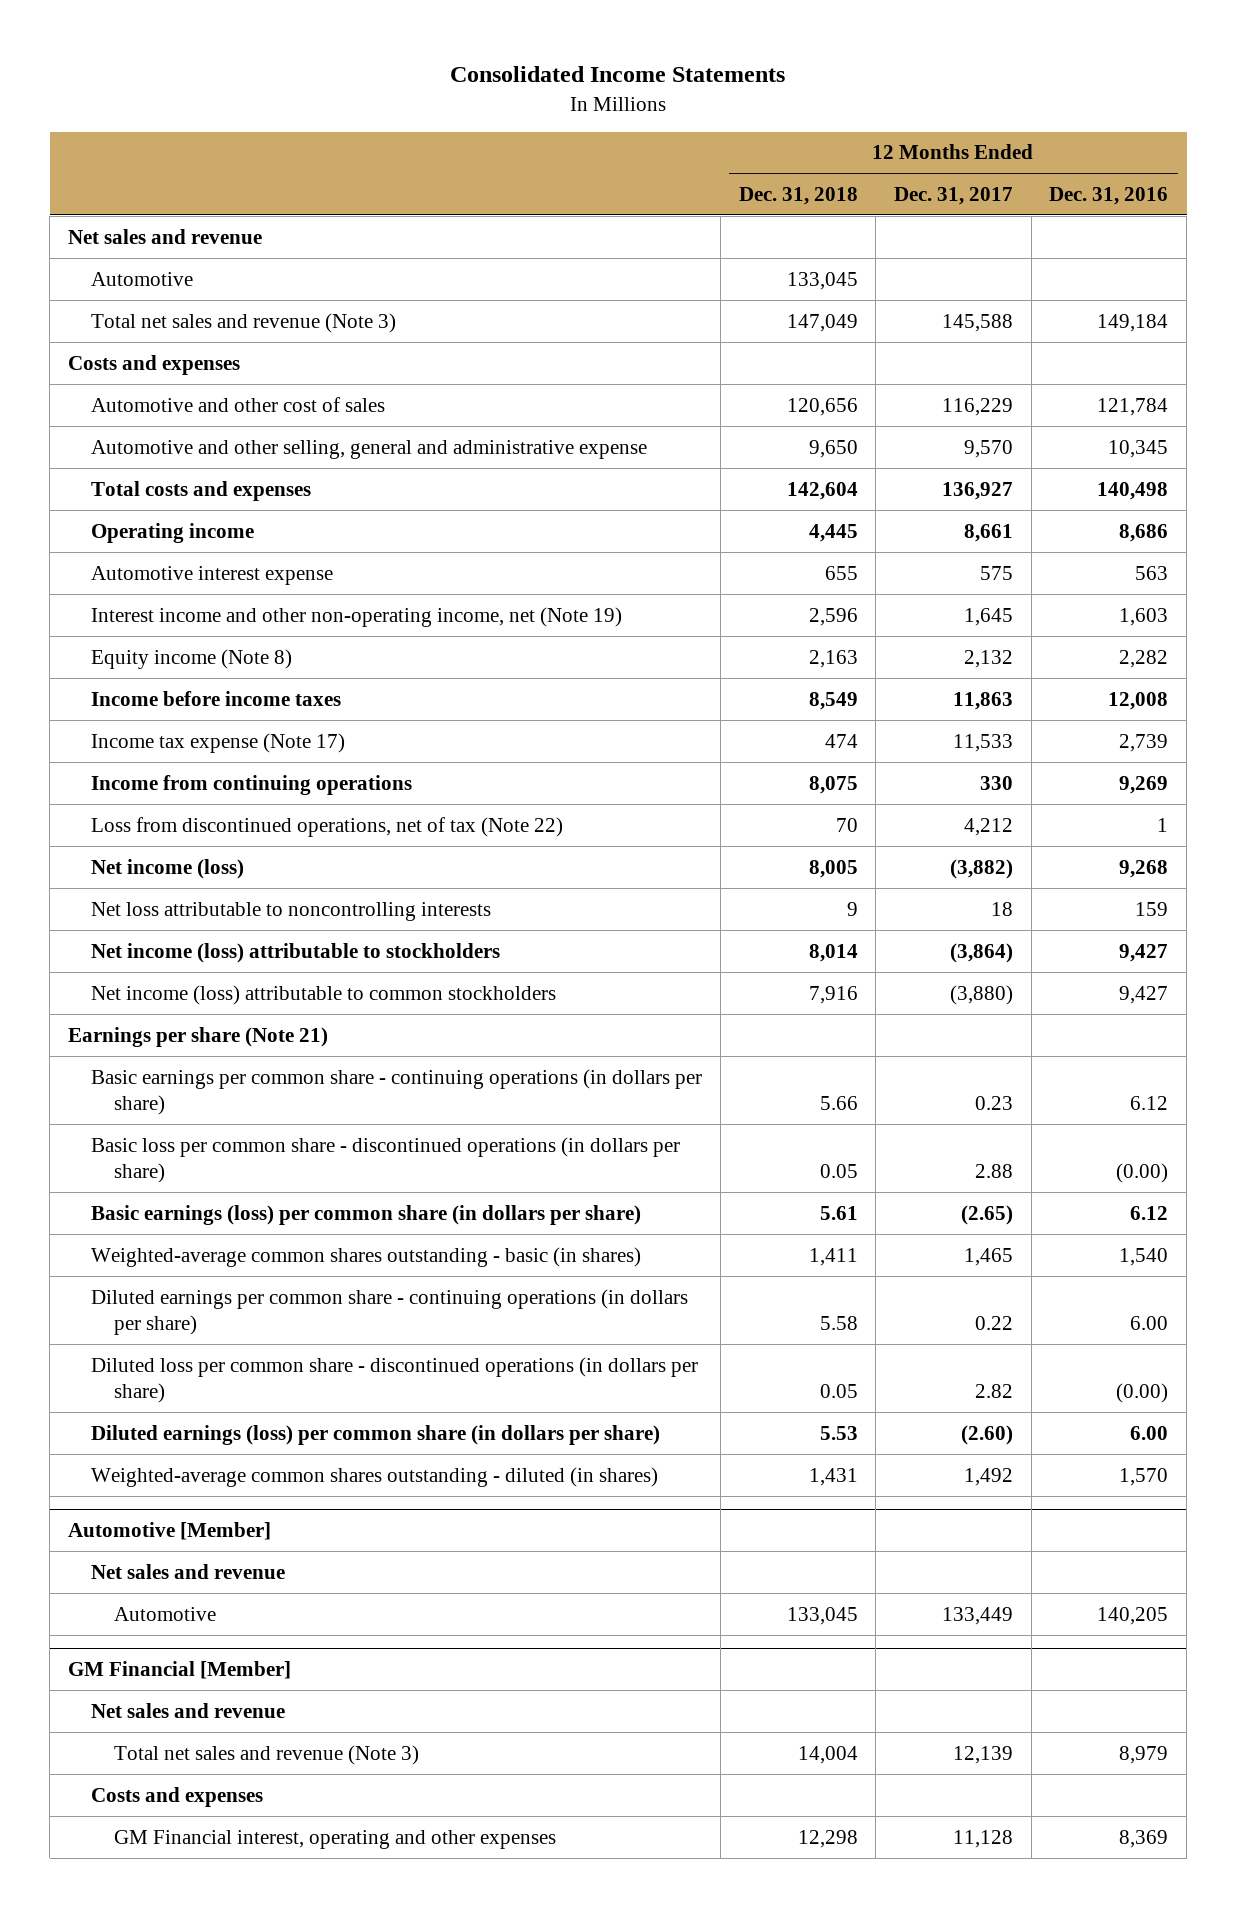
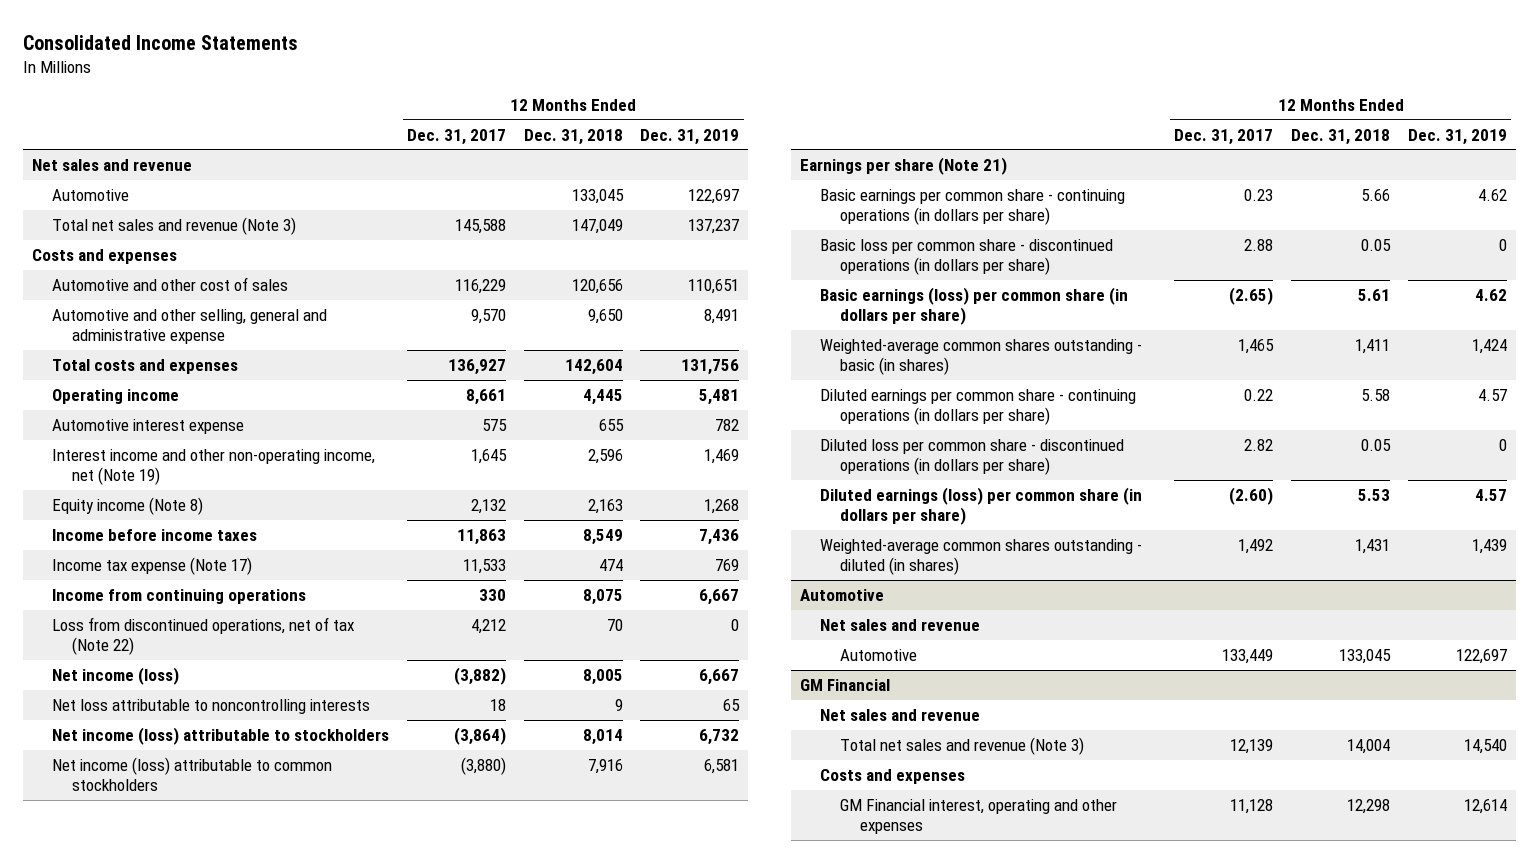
[1049,186,1169,205] Dec. 31, 2016 -> none
none -> [640,128,740,145] Dec. 31, 2019
[67,1521,271,1540] Automotive [Member] -> [799,588,884,601] Automotive
[67,1660,291,1679] GM Financial [Member] -> [799,678,890,691] GM Financial

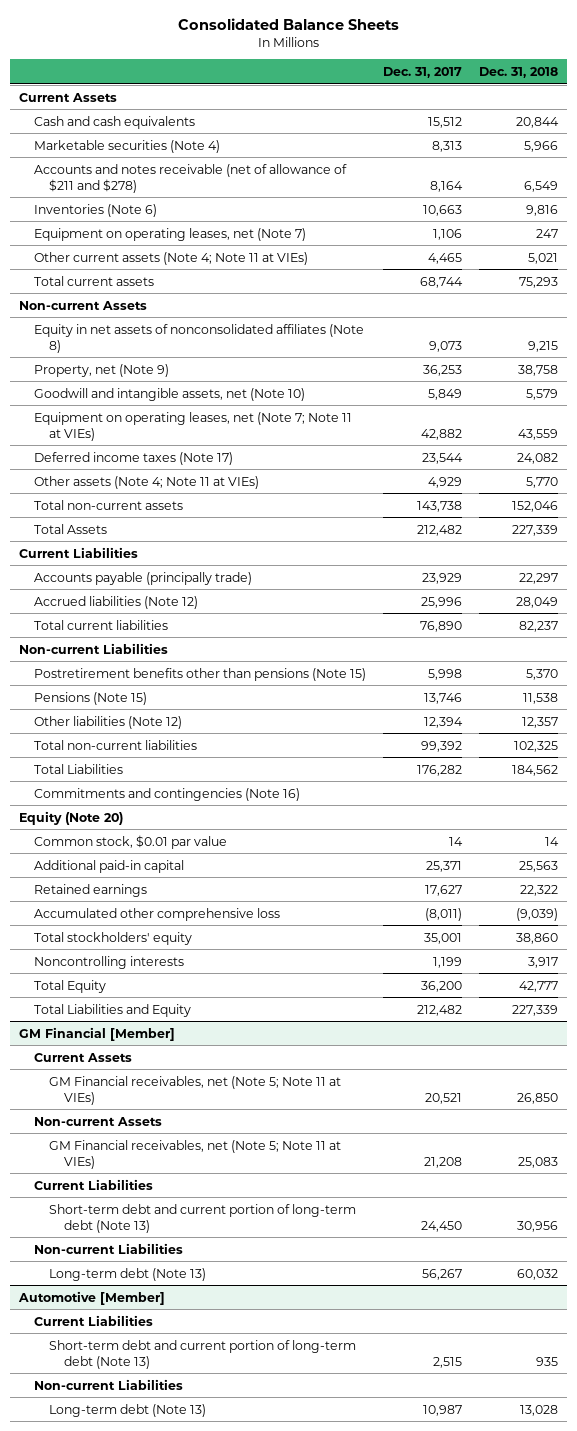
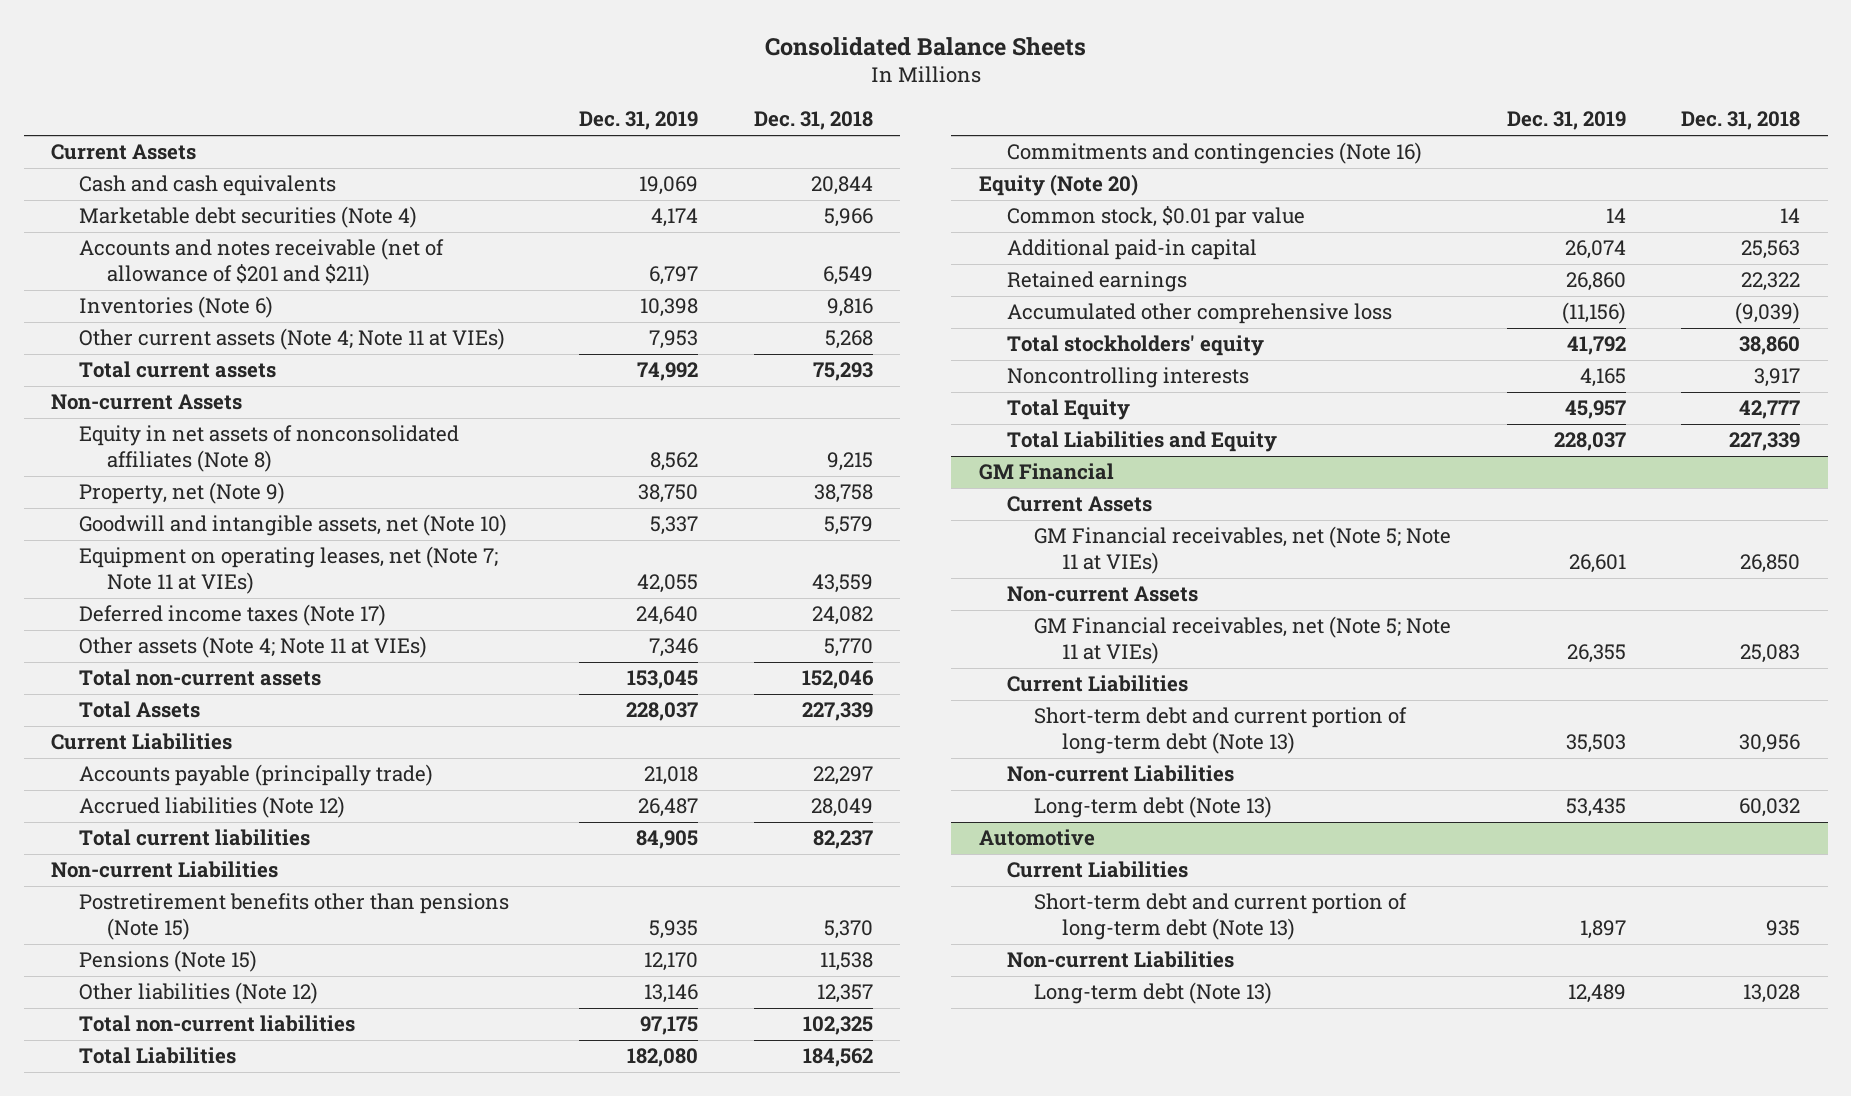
[383,67,463,79] Dec. 31, 2017 -> none
none -> [579,111,699,131] Dec. 31, 2019
[33,139,220,153] Marketable securities (Note 4) -> [79,206,418,229] Marketable debt securities (Note 4)
[33,163,347,193] Accounts and notes receivable (net of allowance of $211 and $278) -> [79,238,445,287] Accounts and notes receivable (net of allowance of $201 and $211)
[33,227,306,241] Equipment on operating leases, net (Note 7) -> none
[528,252,559,264] 5,021 -> [824,330,873,350] 5,268
[18,1026,175,1041] GM Financial [Member] -> [978,463,1114,481] GM Financial
[17,1290,165,1305] Automotive [Member] -> [978,829,1095,847] Automotive

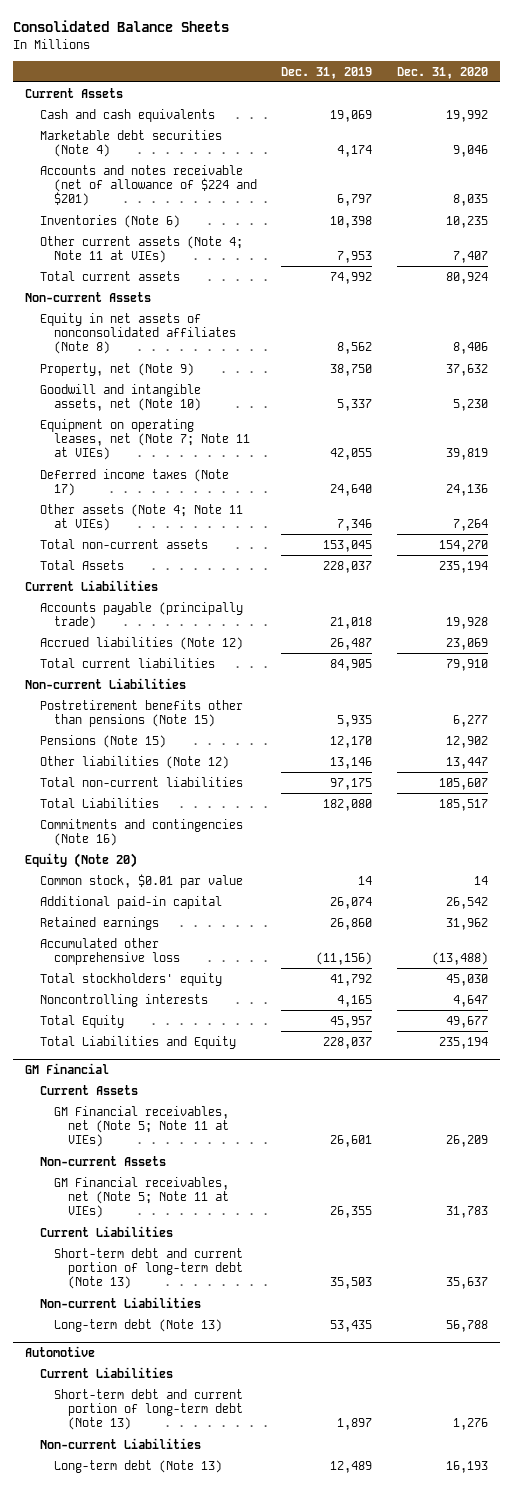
[753,111,873,131] Dec. 31, 2018 -> none
none -> [396,66,488,79] Dec. 31, 2020
[79,238,445,287] Accounts and notes receivable (net of allowance of $201 and $211) -> [39,164,257,207] Accounts and notes receivable (net of allowance of $224 and $201)

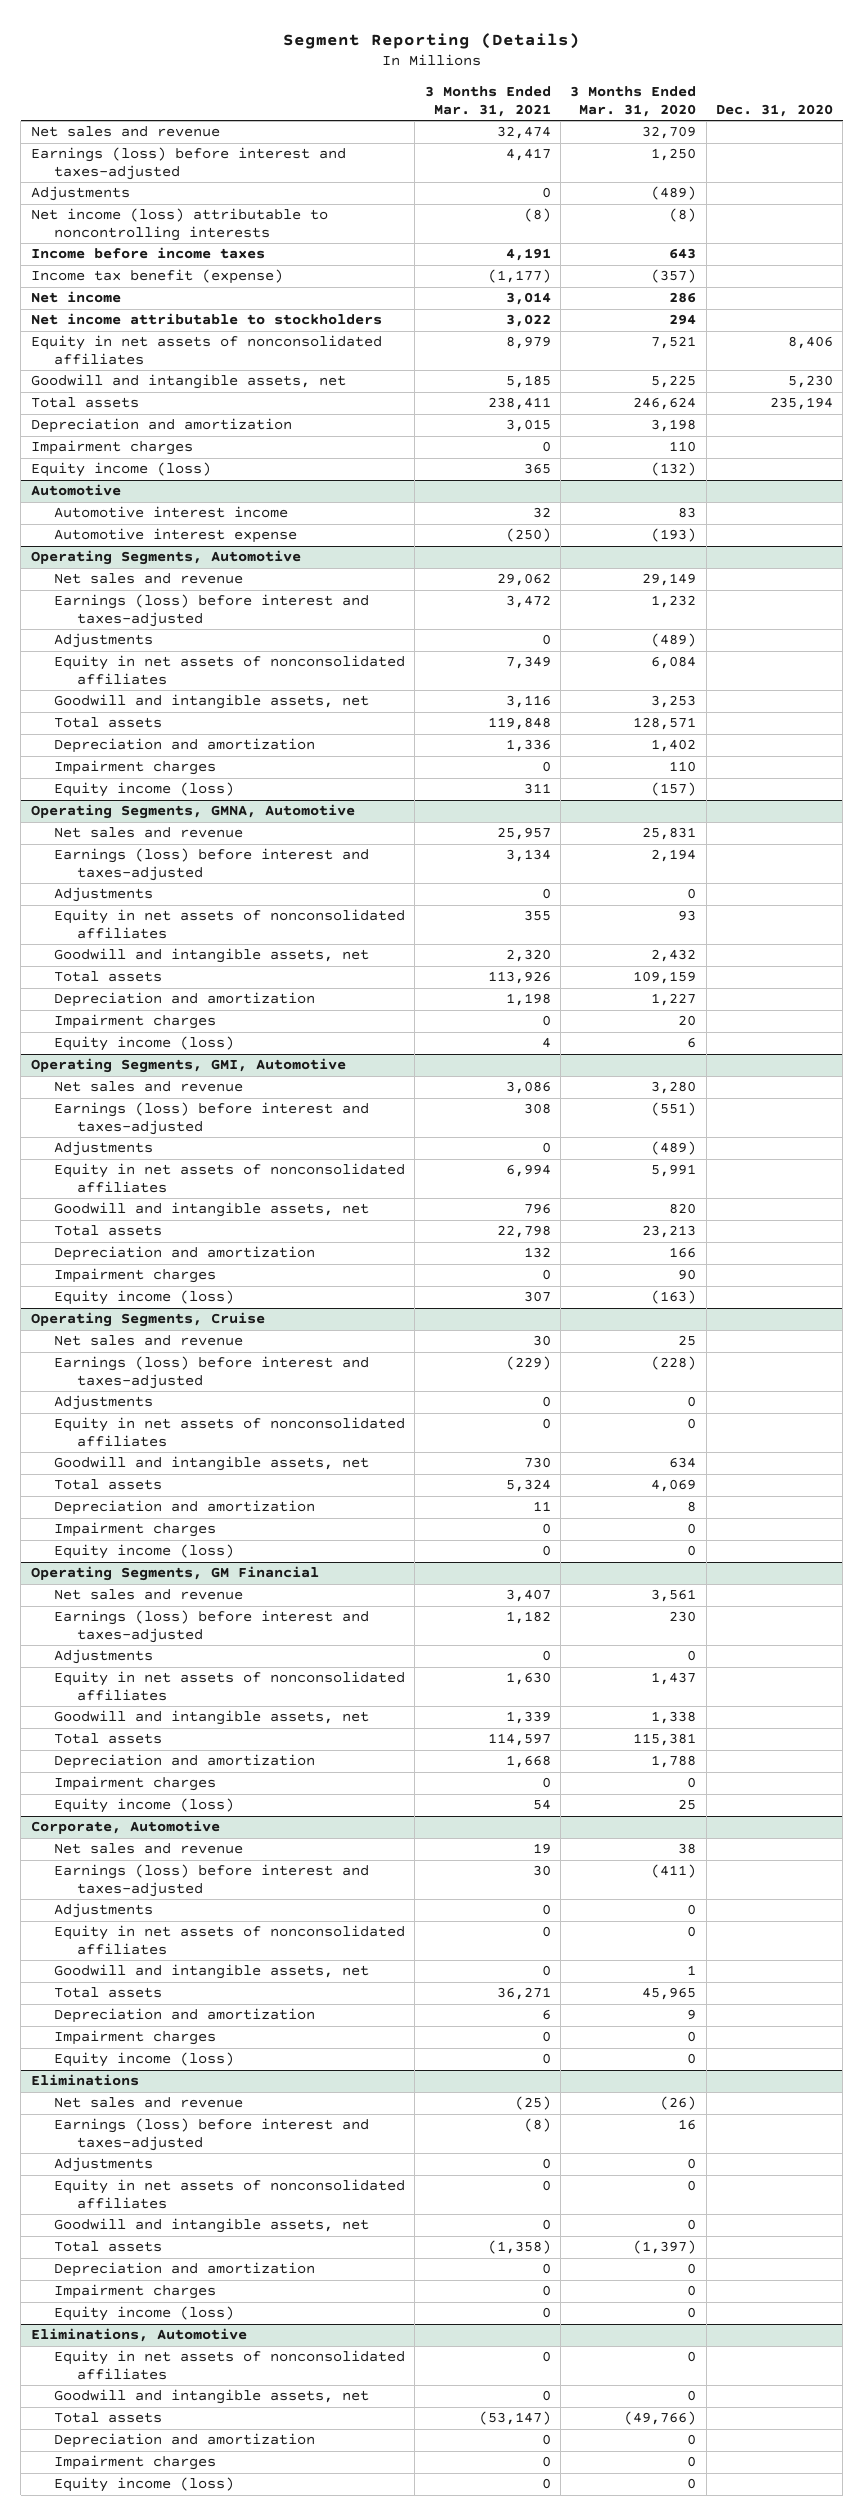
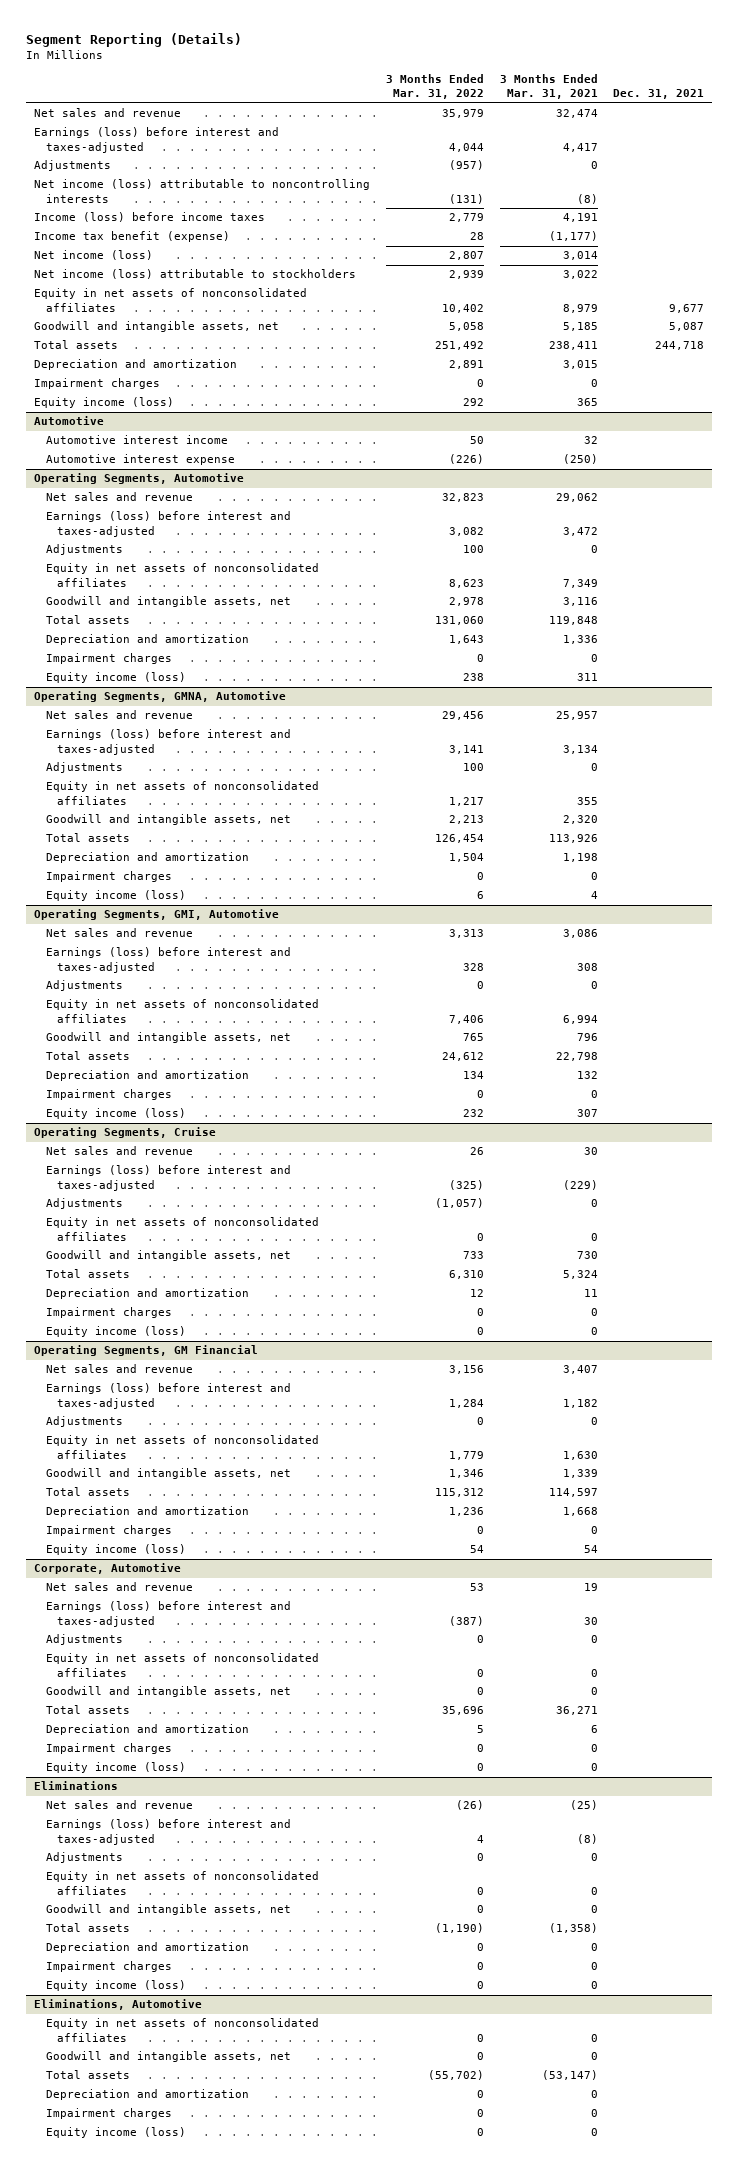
[570,85,697,117] 3 Months Ended Mar. 31, 2020 -> none
[715,103,833,117] Dec. 31, 2020 -> none
none -> [385,74,484,100] 3 Months Ended Mar. 31, 2022
none -> [613,89,705,100] Dec. 31, 2021
[30,247,265,260] Income before income taxes -> [34,212,266,223] Income (loss) before income taxes
[30,291,121,304] Net income -> [34,250,154,261] Net income (loss)
[30,313,382,326] Net income attributable to stockholders -> [34,269,357,280] Net income (loss) attributable to stockholders

